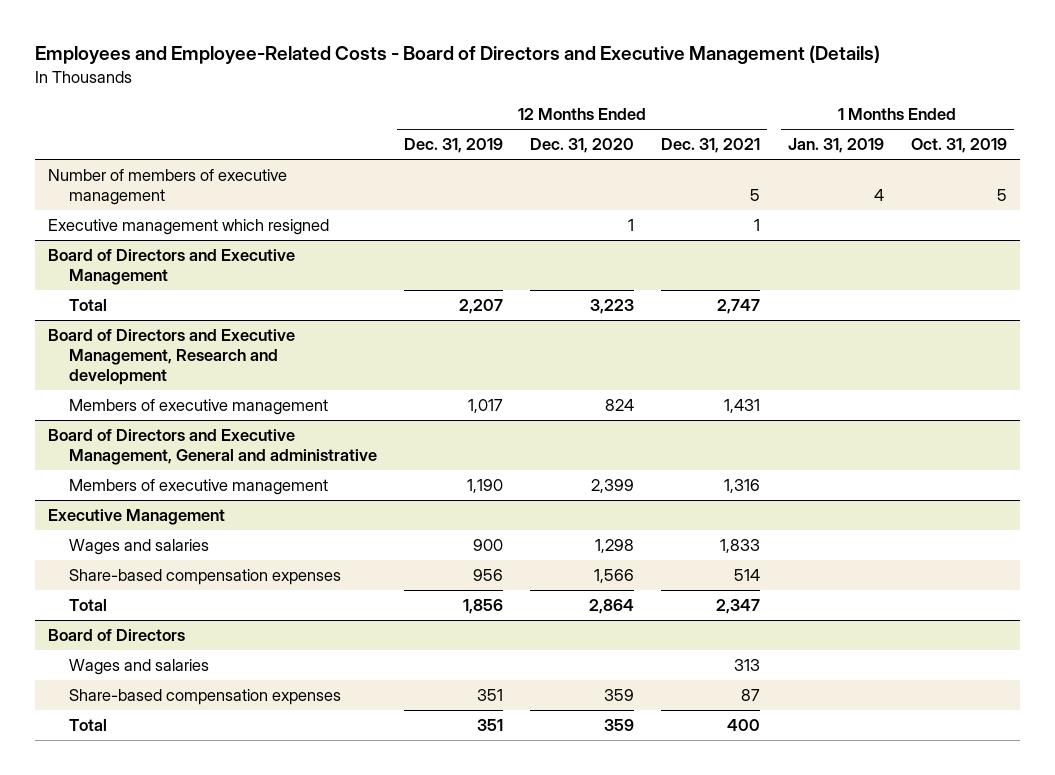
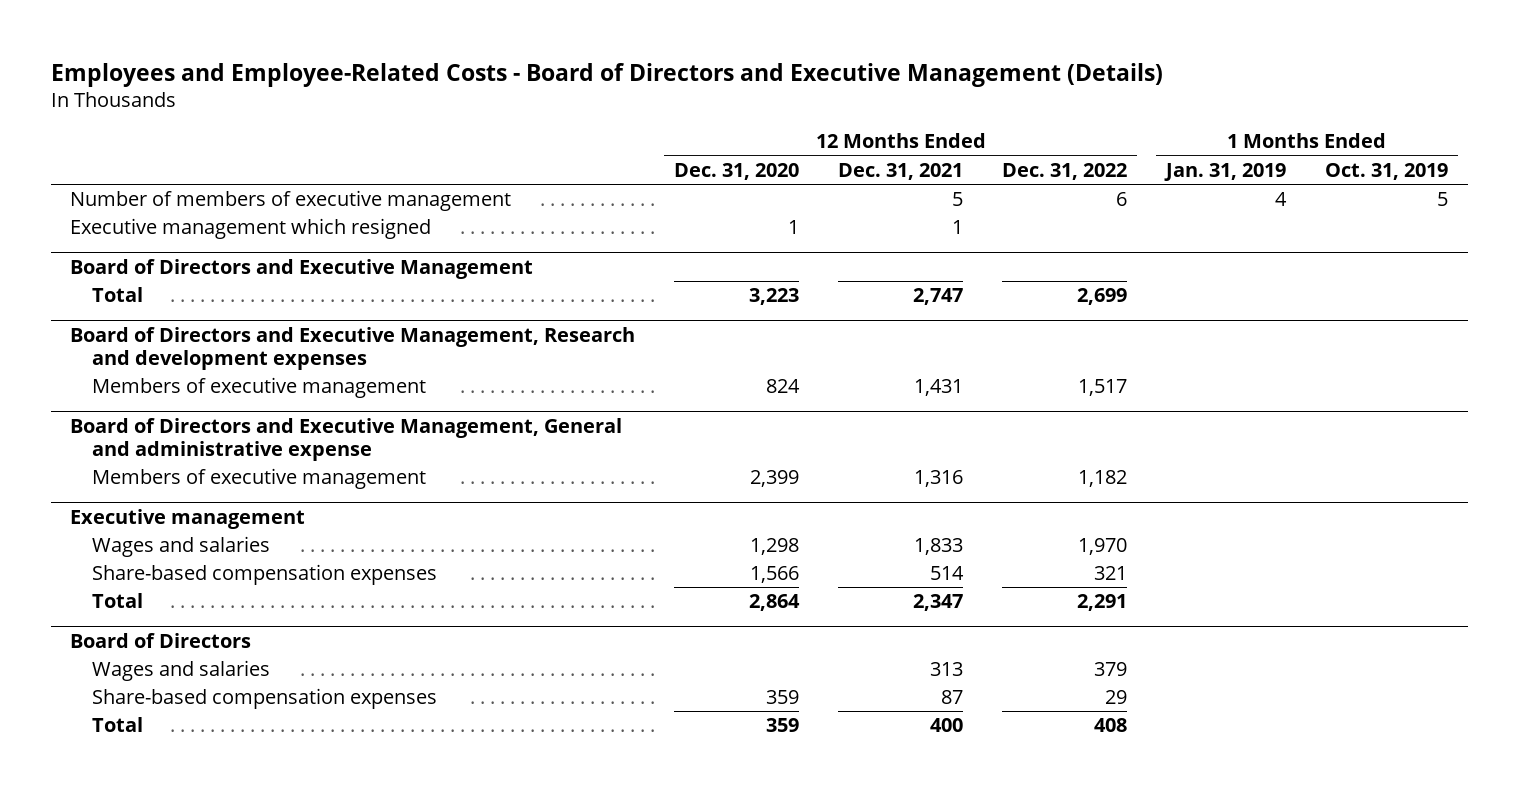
[403,138,503,154] Dec. 31, 2019 -> none
none -> [1002,162,1128,180] Dec. 31, 2022
[48,328,296,385] Board of Directors and Executive Management, Research and development -> [70,326,636,370] Board of Directors and Executive Management, Research and development expenses
[48,428,377,465] Board of Directors and Executive Management, General and administrative -> [70,417,623,461] Board of Directors and Executive Management, General and administrative expense
[48,508,226,525] Executive Management -> [70,508,306,529] Executive management

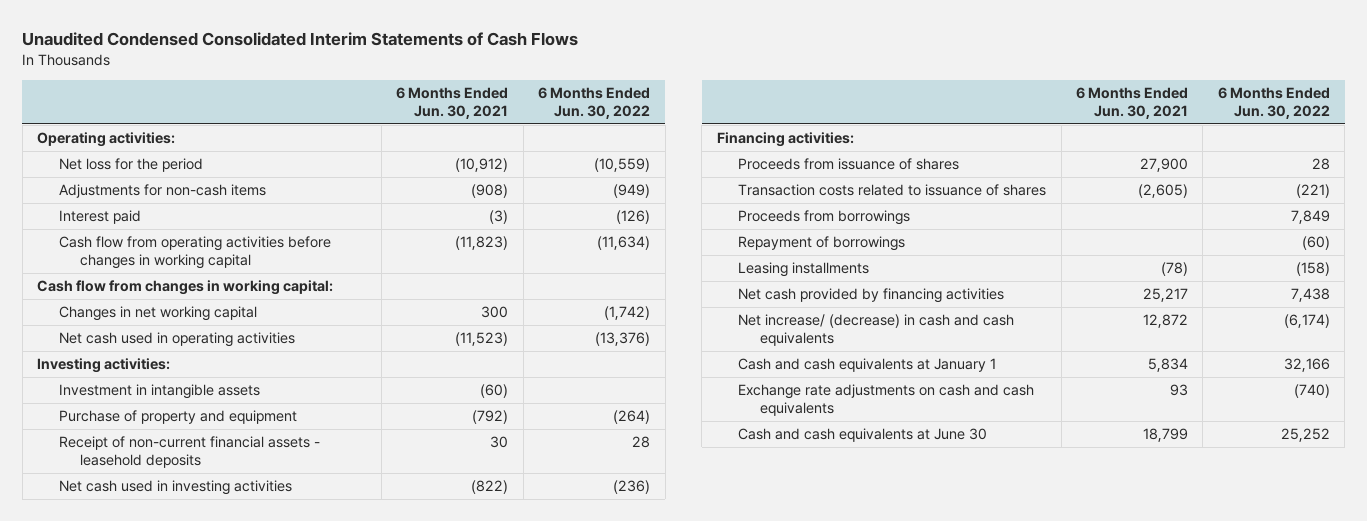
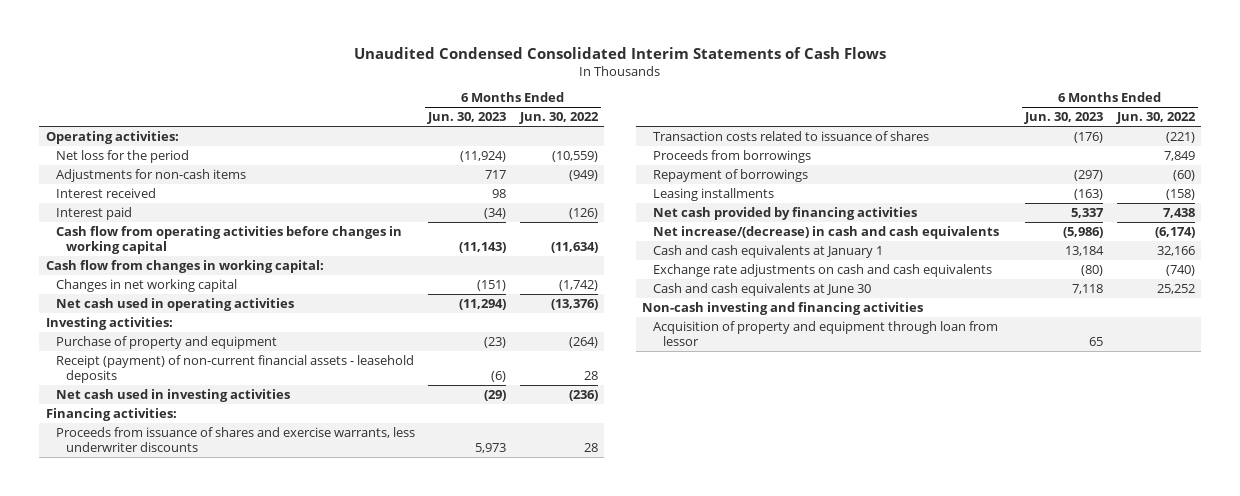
[396,86,509,119] 6 Months Ended Jun. 30, 2021 -> none
none -> [427,112,507,125] Jun. 30, 2023
none -> [56,188,157,199] Interest received
[58,384,260,400] Investment in intangible assets -> none
[58,436,320,469] Receipt of non-current financial assets - leasehold deposits -> [56,355,415,383] Receipt (payment) of non-current financial assets - leasehold deposits
[738,158,960,171] Proceeds from issuance of shares -> [56,427,416,452] Proceeds from issuance of shares and exercise warrants, less underwriter discounts
[738,314,1015,347] Net increase/ (decrease) in cash and cash equivalents -> [652,226,999,240] Net increase/(decrease) in cash and cash equivalents
none -> [642,302,924,316] Non-cash investing and financing activities
none -> [652,321,998,346] Acquisition of property and equipment through loan from lessor

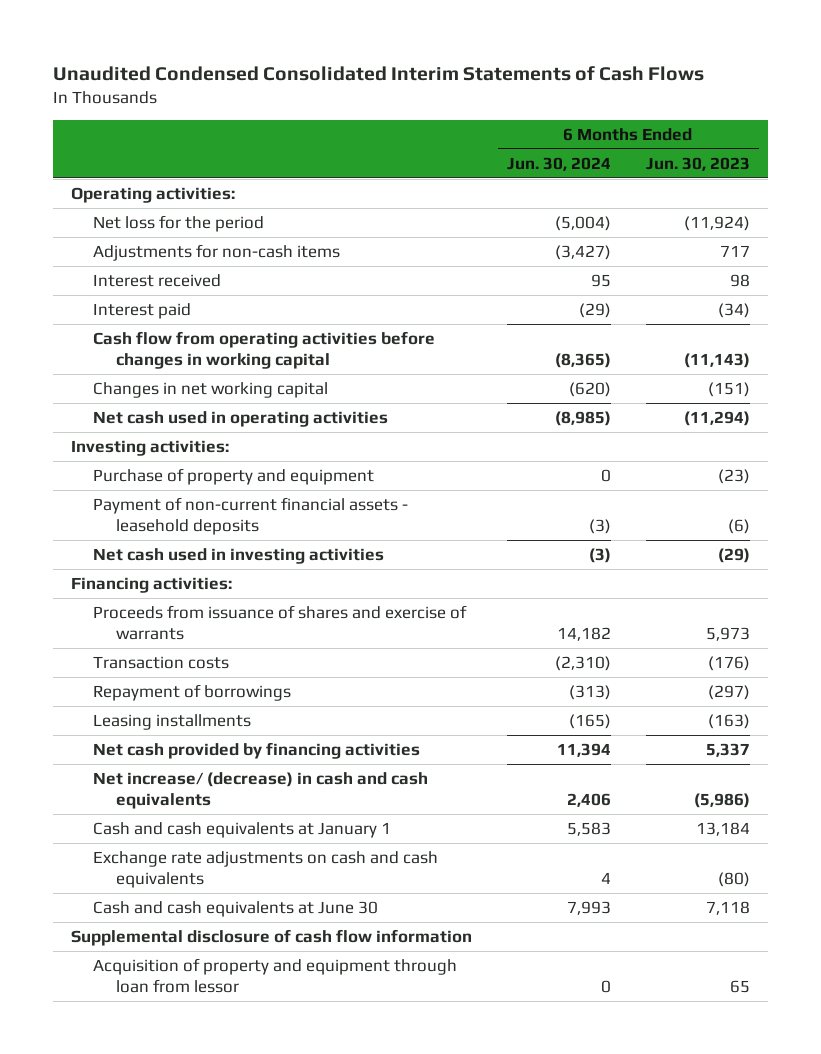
[518,112,599,125] Jun. 30, 2022 -> none
none -> [506,156,611,171] Jun. 30, 2024
[45,260,324,274] Cash flow from changes in working capital: -> none
[56,355,415,383] Receipt (payment) of non-current financial assets - leasehold deposits -> [93,497,409,536] Payment of non-current financial assets - leasehold deposits
[652,150,811,164] Proceeds from borrowings -> none
[56,427,416,452] Proceeds from issuance of shares and exercise warrants, less underwriter discounts -> [93,605,468,641] Proceeds from issuance of shares and exercise of warrants
[652,131,929,142] Transaction costs related to issuance of shares -> [93,656,230,670] Transaction costs
[652,226,999,240] Net increase/(decrease) in cash and cash equivalents -> [93,772,429,810] Net increase/ (decrease) in cash and cash equivalents
[642,302,924,316] Non-cash investing and financing activities -> none
none -> [70,929,472,947] Supplemental disclosure of cash flow information

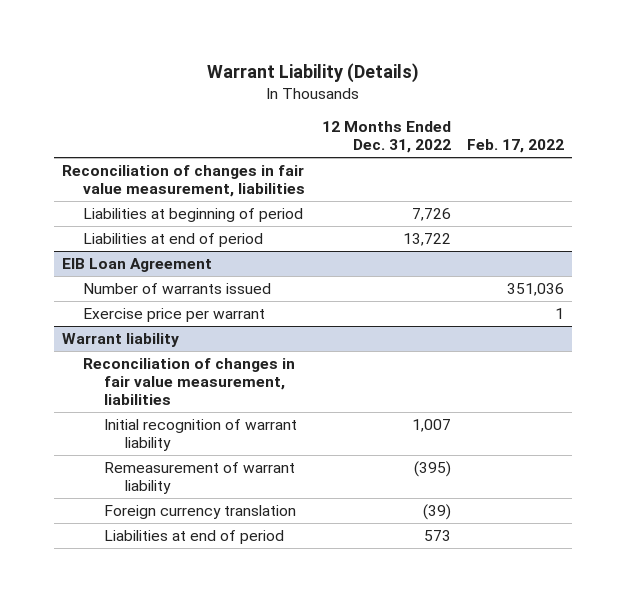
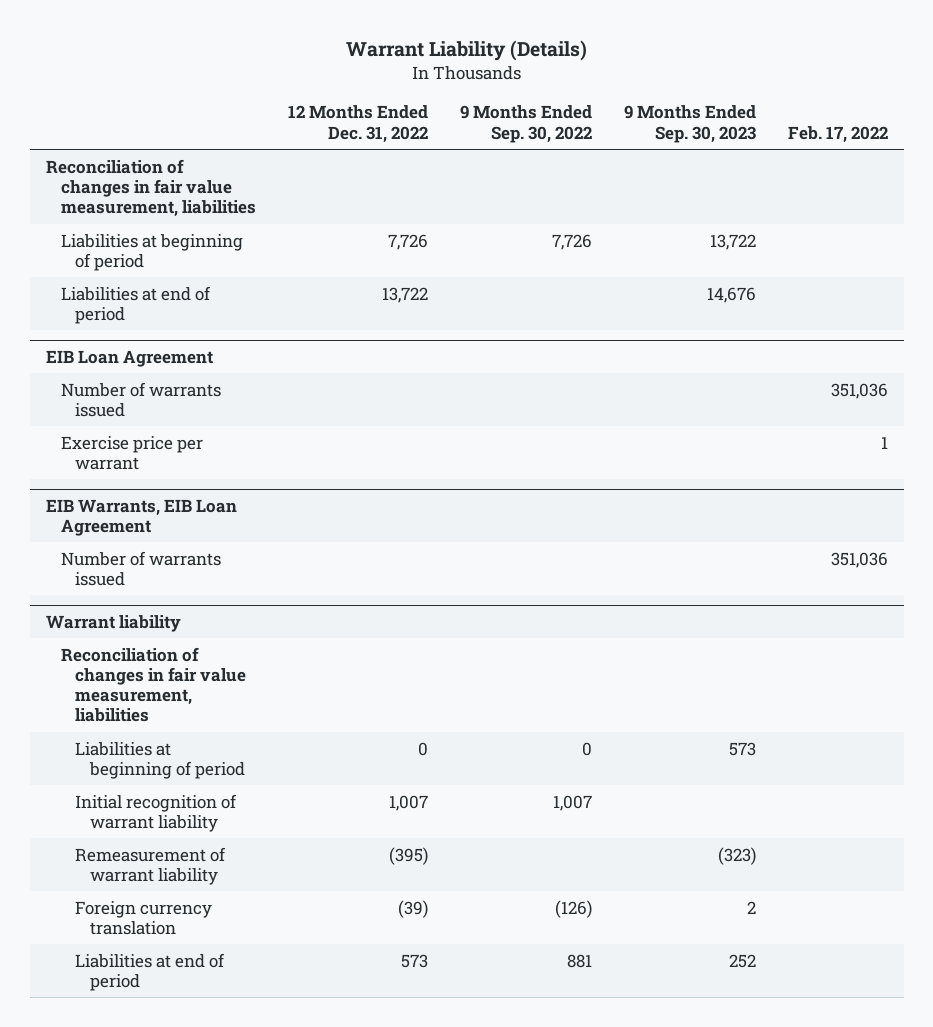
none -> [459,105,592,143] 9 Months Ended Sep. 30, 2022
none -> [623,105,756,143] 9 Months Ended Sep. 30, 2023
none -> [45,498,237,536] EIB Warrants, EIB Loan Agreement
none -> [60,550,221,586] Number of warrants issued
none -> [75,741,246,779] Liabilities at beginning of period

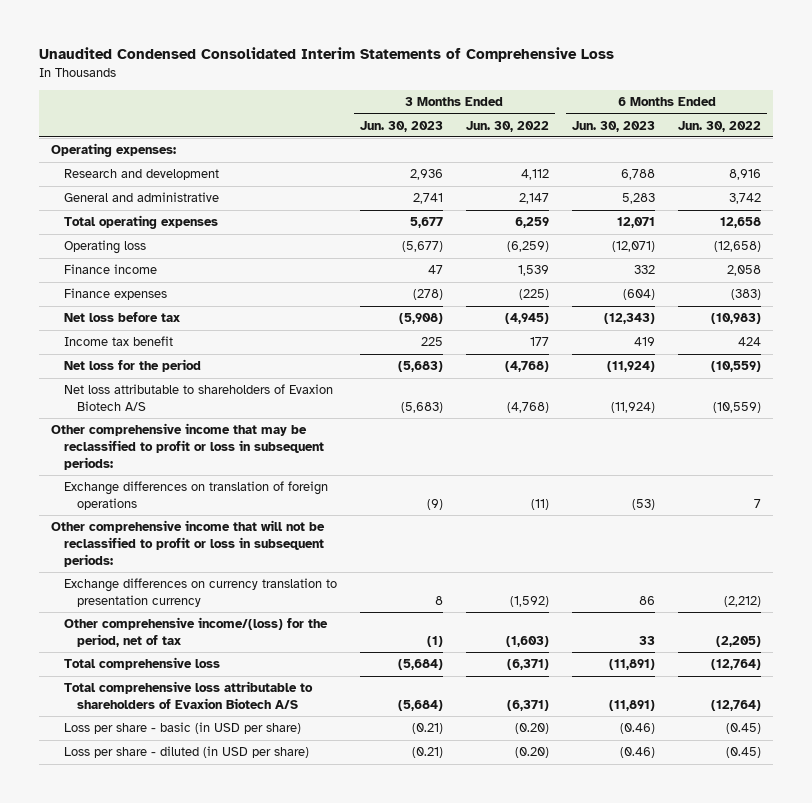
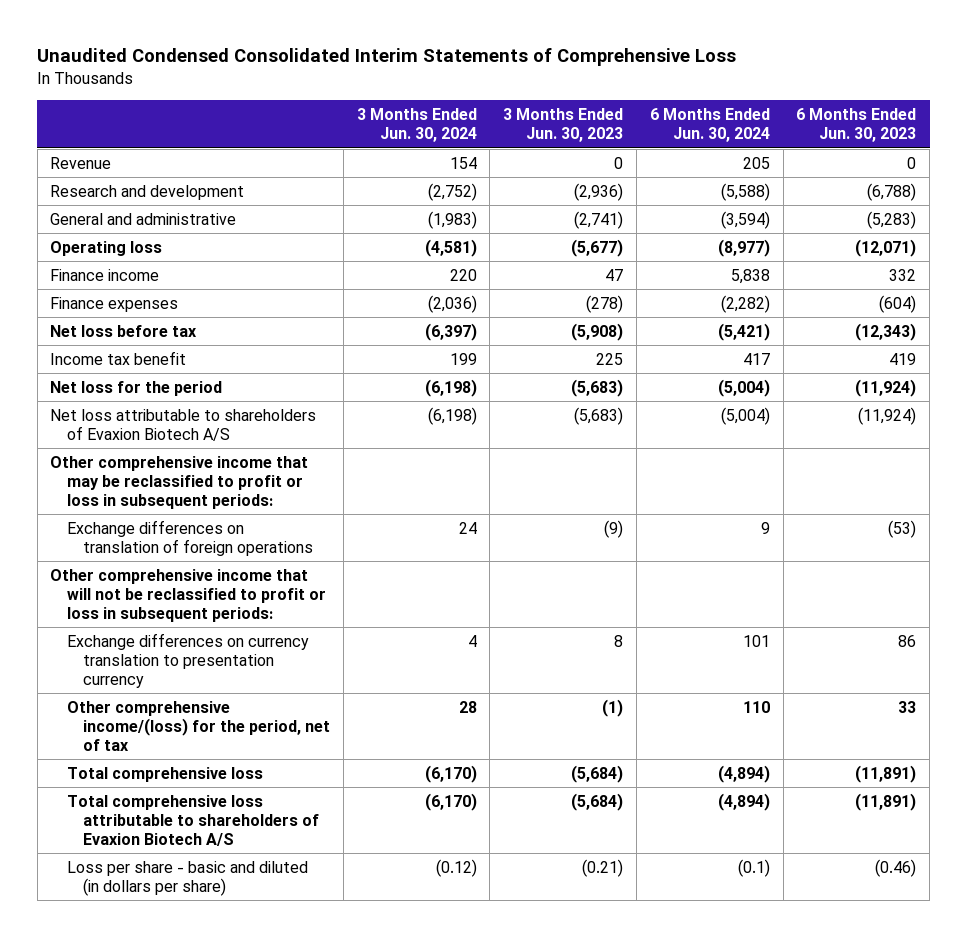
[465,120,549,132] Jun. 30, 2022 -> none
[678,120,762,132] Jun. 30, 2022 -> none
none -> [356,108,477,143] 3 Months Ended Jun. 30, 2024
none -> [649,108,770,143] 6 Months Ended Jun. 30, 2024
[50,143,176,158] Operating expenses: -> none
[63,215,218,230] Total operating expenses -> none
none -> [50,156,112,169] Revenue
[409,169,443,181] 2,936 -> [574,182,624,201] (2,936)
[621,169,656,181] 6,788 -> [867,182,917,201] (6,788)
[412,193,443,205] 2,741 -> [574,210,624,229] (2,741)
[622,193,656,205] 5,283 -> [867,210,917,229] (5,283)
[63,746,309,759] Loss per share - diluted (in USD per share) -> none
[63,722,301,735] Loss per share - basic (in USD per share) -> [66,860,308,896] Loss per share - basic and diluted (in dollars per share)

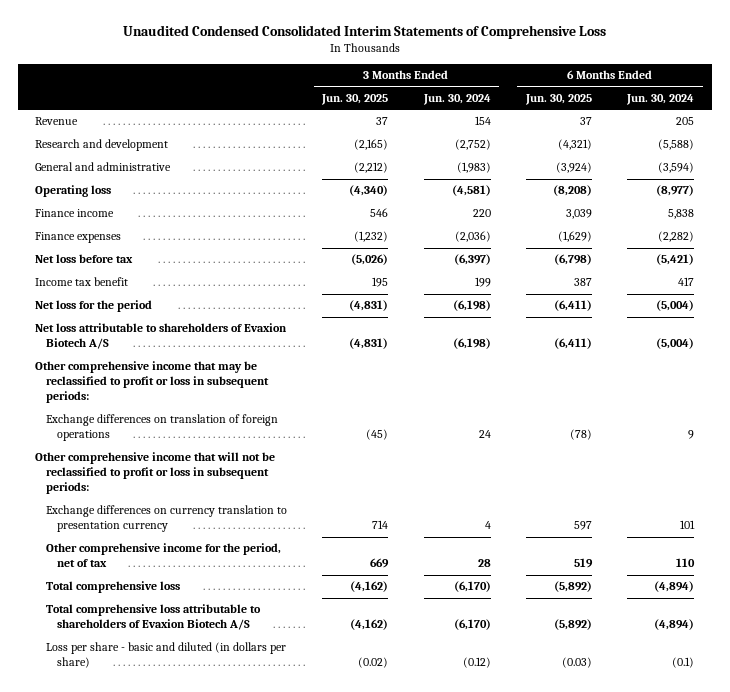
[503,108,624,143] 3 Months Ended Jun. 30, 2023 -> none
[796,108,917,143] 6 Months Ended Jun. 30, 2023 -> none
none -> [321,93,389,105] Jun. 30, 2025
none -> [524,93,592,105] Jun. 30, 2025
[66,700,331,751] Other comprehensive income/(loss) for the period, net of tax -> [46,543,282,568] Other comprehensive income for the period, net of tax

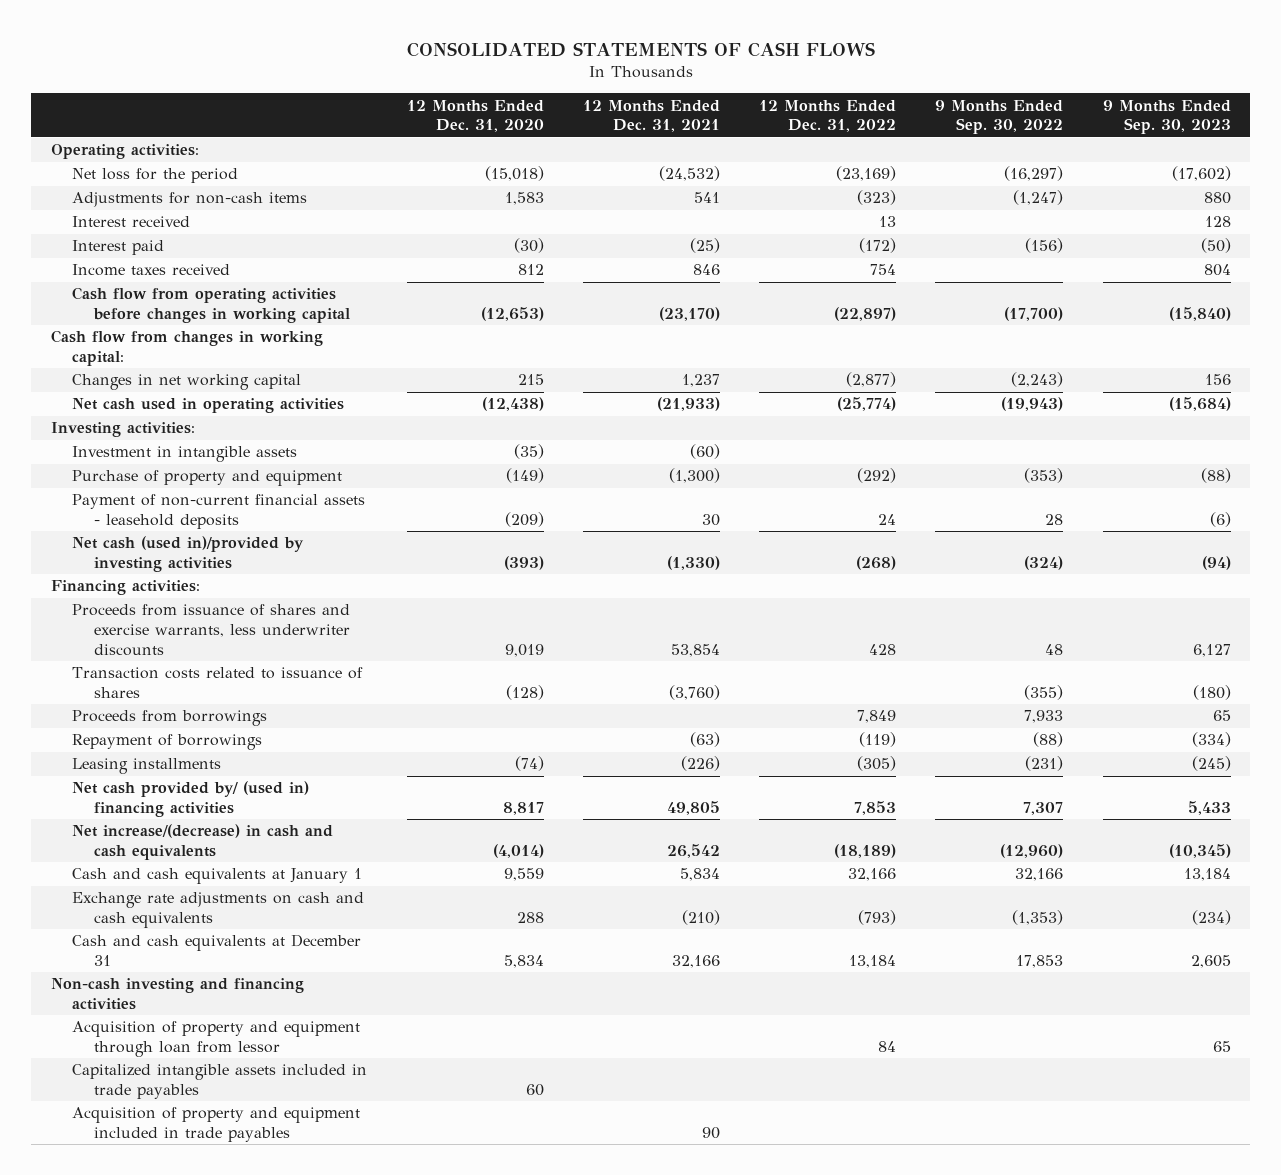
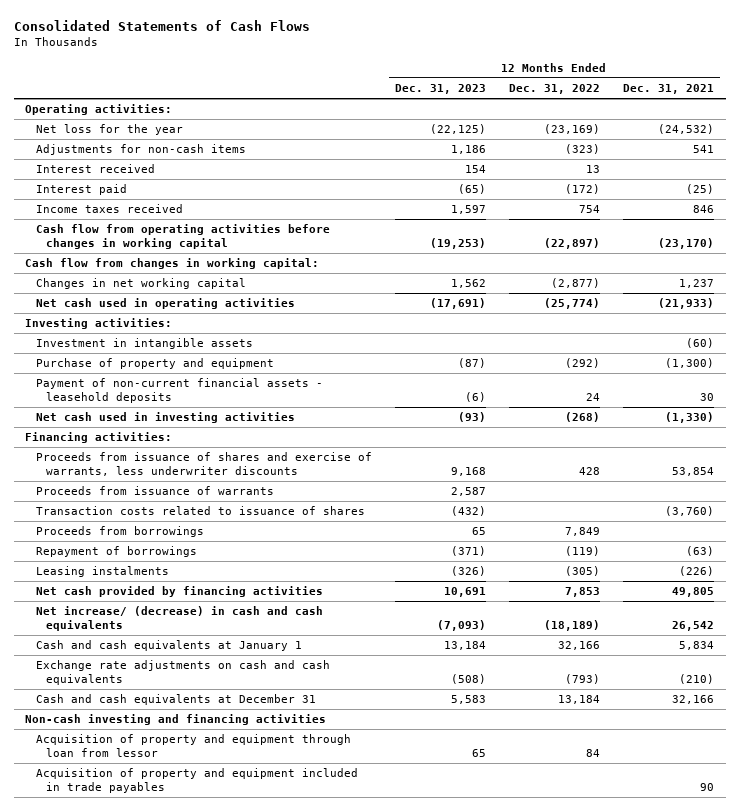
[406,41,875,57] CONSOLIDATED STATEMENTS OF CASH FLOWS -> [13,19,310,31] Consolidated Statements of Cash Flows
[406,99,544,133] 12 Months Ended Dec. 31, 2020 -> none
[935,99,1064,135] 9 Months Ended Sep. 30, 2022 -> none
[1102,99,1231,135] 9 Months Ended Sep. 30, 2023 -> none
none -> [394,84,486,95] Dec. 31, 2023
[72,168,239,184] Net loss for the period -> [35,124,183,136] Net loss for the year
[72,536,305,573] Net cash (used in)/provided by investing activities -> [35,412,295,424] Net cash used in investing activities
[72,604,351,656] Proceeds from issuance of shares and exercise warrants, less underwriter discounts -> [35,452,372,476] Proceeds from issuance of shares and exercise of warrants, less underwriter discounts
none -> [35,486,274,496] Proceeds from issuance of warrants
[72,758,222,775] Leasing installments -> [35,566,169,578] Leasing instalments
[72,781,310,818] Net cash provided by/ (used in) financing activities -> [35,586,323,598] Net cash provided by financing activities
[72,824,334,861] Net increase/(decrease) in cash and cash equivalents -> [35,606,323,631] Net increase/ (decrease) in cash and cash equivalents
[72,1064,368,1100] Capitalized intangible assets included in trade payables -> none

